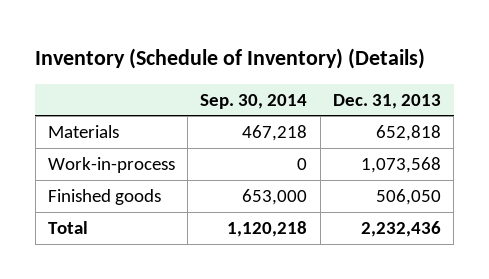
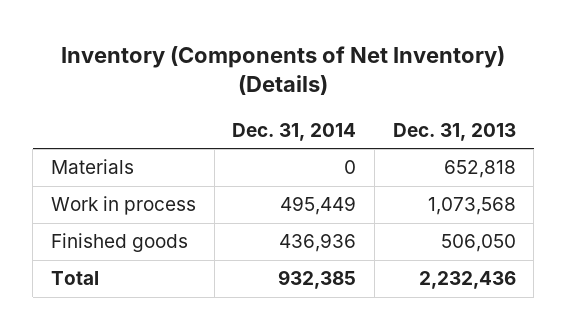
[35,47,426,69] Inventory (Schedule of Inventory) (Details) -> [61,45,506,96] Inventory (Components of Net Inventory) (Details)
[200,93,308,109] Sep. 30, 2014 -> none
none -> [232,122,357,141] Dec. 31, 2014
[47,157,175,174] Work-in-process -> [50,196,196,216] Work in process

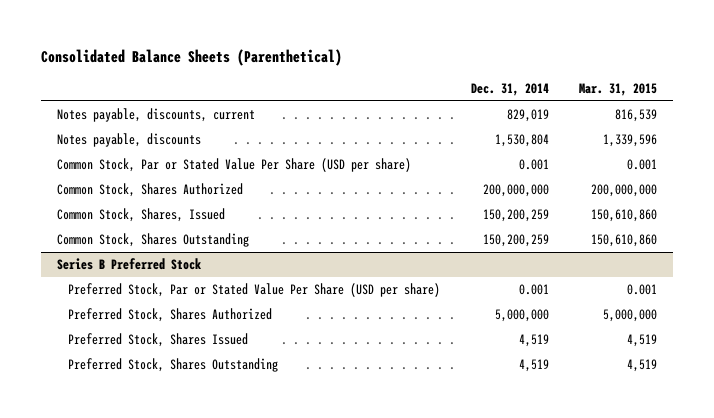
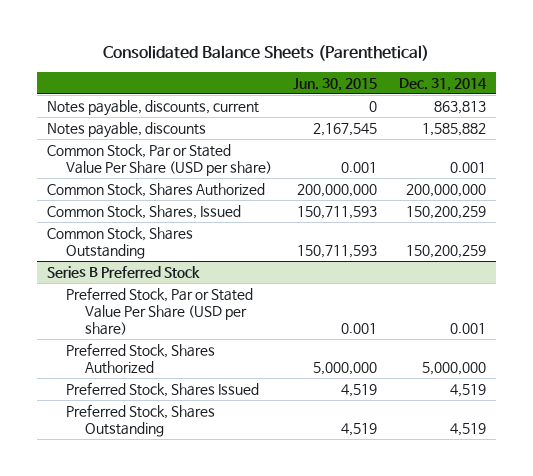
[579,82,658,96] Mar. 31, 2015 -> none
none -> [293,78,378,92] Jun. 30, 2015
[506,109,549,123] 829,019 -> [433,100,486,114] 863,813
[494,134,549,148] 1,530,804 -> [421,122,486,136] 1,585,882

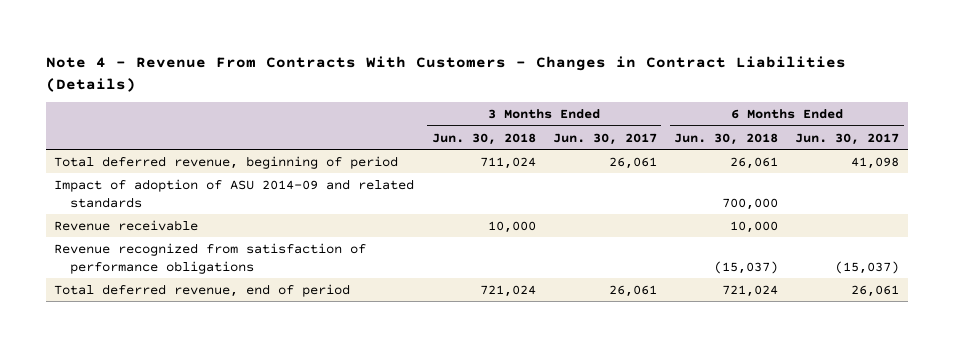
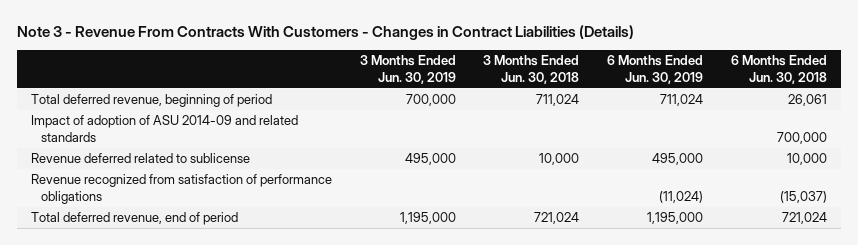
[45,56,846,92] Note 4 - Revenue From Contracts With Customers - Changes in Contract Liabilities (Details) -> [16,25,634,41] Note 3 - Revenue From Contracts With Customers - Changes in Contract Liabilities (Details)
[552,132,657,145] Jun. 30, 2017 -> none
[795,132,900,145] Jun. 30, 2017 -> none
none -> [359,55,456,84] 3 Months Ended Jun. 30, 2019
none -> [607,55,704,84] 6 Months Ended Jun. 30, 2019
[54,219,199,231] Revenue receivable -> none
none -> [30,153,250,164] Revenue deferred related to sublicense

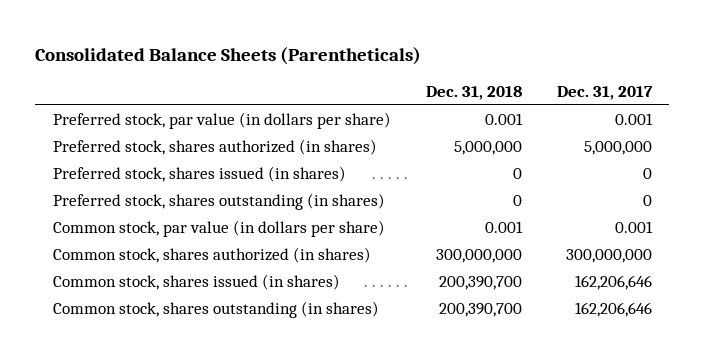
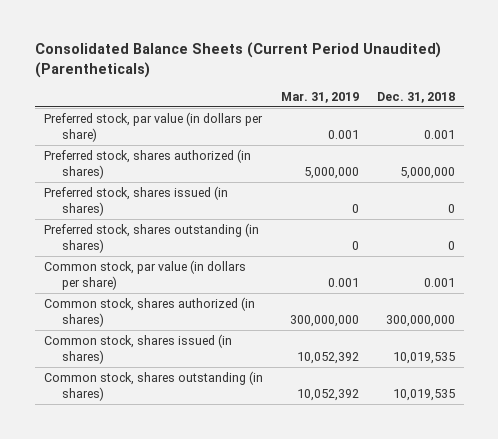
[35,47,422,66] Consolidated Balance Sheets (Parentheticals) -> [34,42,441,78] Consolidated Balance Sheets (Current Period Unaudited) (Parentheticals)
[556,86,653,101] Dec. 31, 2017 -> none
none -> [280,92,359,104] Mar. 31, 2019
[438,276,522,291] 200,390,700 -> [392,351,455,364] 10,019,535
[438,303,522,318] 200,390,700 -> [392,388,455,401] 10,019,535

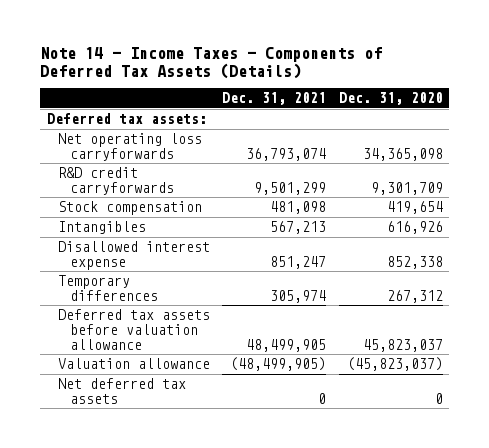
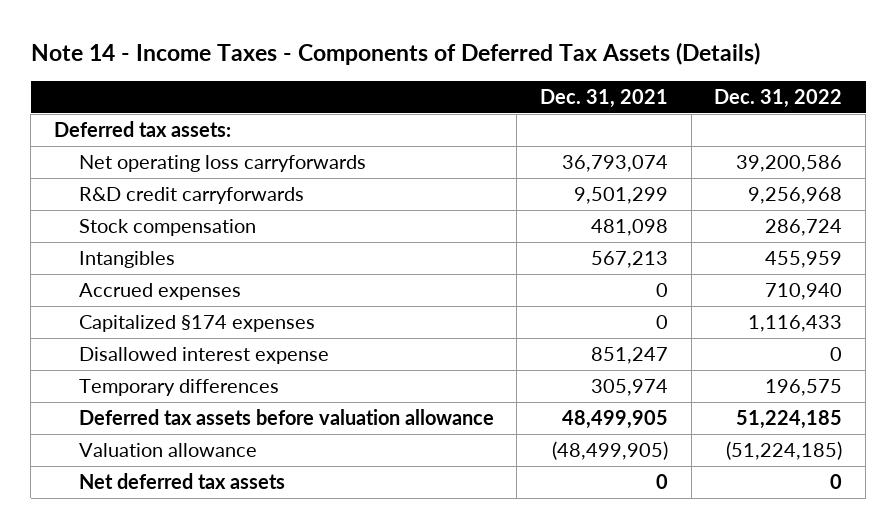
[338,92,443,106] Dec. 31, 2020 -> none
none -> [714,88,843,108] Dec. 31, 2022
none -> [78,283,241,301] Accrued expenses
none -> [78,315,315,333] Capitalized §174 expenses

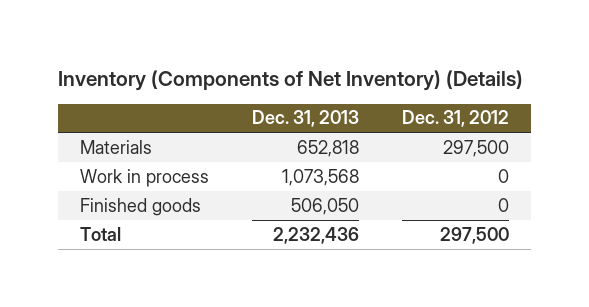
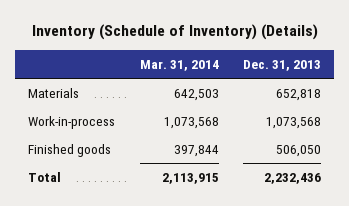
[58,69,524,91] Inventory (Components of Net Inventory) (Details) -> [31,24,318,41] Inventory (Schedule of Inventory) (Details)
[401,110,509,128] Dec. 31, 2012 -> none
none -> [139,59,219,71] Mar. 31, 2014
[79,168,209,187] Work in process -> [27,115,115,129] Work-in-process

